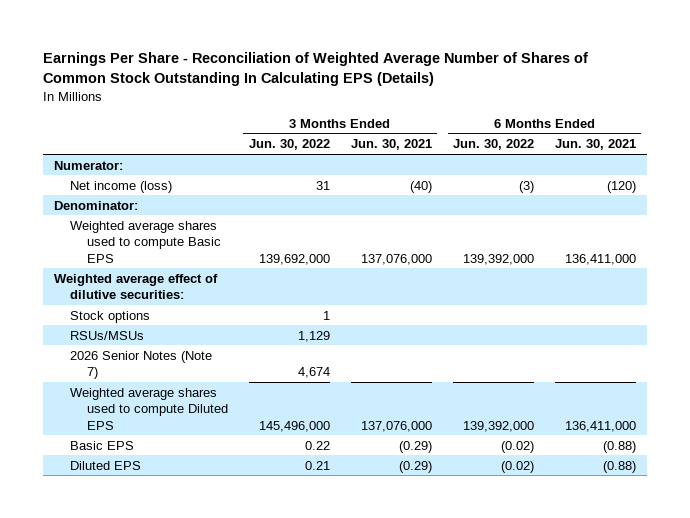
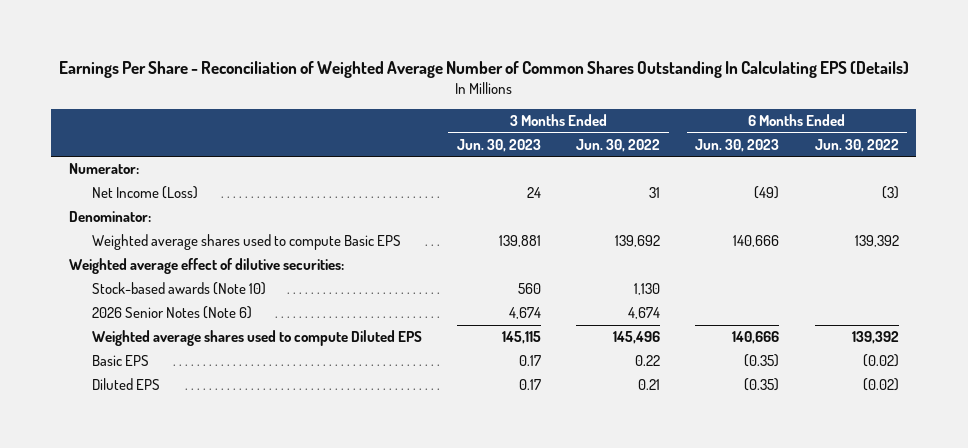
[43,52,589,87] Earnings Per Share - Reconciliation of Weighted Average Number of Shares of Common Stock Outstanding In Calculating EPS (Details) -> [58,61,909,79] Earnings Per Share - Reconciliation of Weighted Average Number of Common Shares Outstanding In Calculating EPS (Details)
[350,139,432,151] Jun. 30, 2021 -> none
[555,139,637,151] Jun. 30, 2021 -> none
none -> [457,138,542,152] Jun. 30, 2023
none -> [695,138,780,152] Jun. 30, 2023
[70,180,173,193] Net income (loss) -> [91,186,198,200] Net Income (Loss)
[258,253,330,265] 139,692,000 -> [615,235,661,248] 139,692
[463,253,535,265] 139,392,000 -> [854,235,899,248] 139,392
[70,310,151,323] Stock options -> none
[70,330,145,340] RSUs/MSUs -> none
none -> [91,282,266,296] Stock-based awards (Note 10)
[70,350,213,380] 2026 Senior Notes (Note 7) -> [91,306,252,320] 2026 Senior Notes (Note 6)
[258,420,330,432] 145,496,000 -> [613,331,661,345] 145,496
[463,420,535,432] 139,392,000 -> [851,331,899,345] 139,392

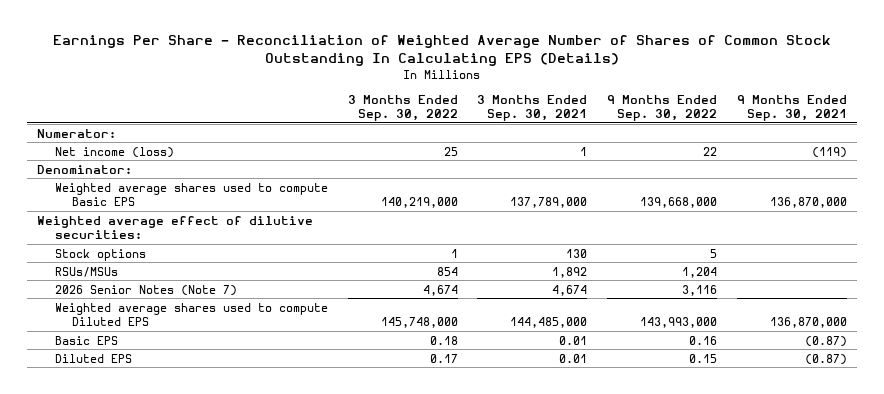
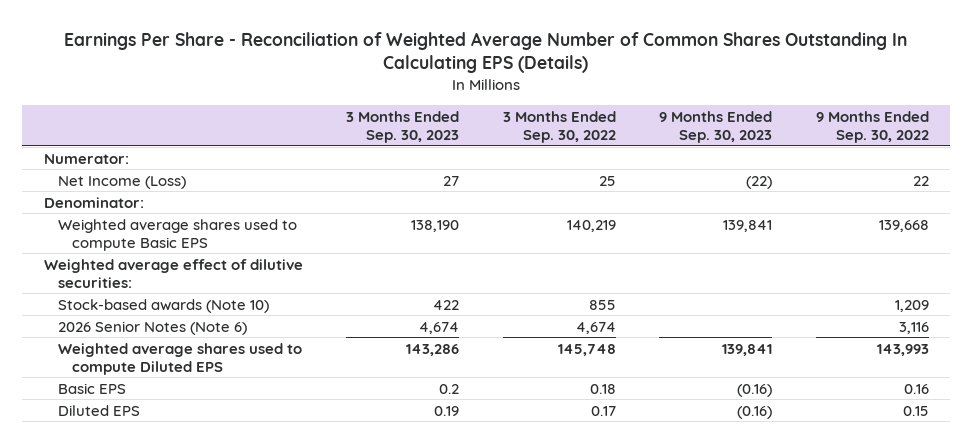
[53,35,832,66] Earnings Per Share - Reconciliation of Weighted Average Number of Shares of Common Stock Outstanding In Calculating EPS (Details) -> [64,31,908,74] Earnings Per Share - Reconciliation of Weighted Average Number of Common Shares Outstanding In Calculating EPS (Details)
[477,94,588,121] 3 Months Ended Sep. 30, 2021 -> none
[737,94,848,121] 9 Months Ended Sep. 30, 2021 -> none
none -> [346,110,460,143] 3 Months Ended Sep. 30, 2023
none -> [659,110,773,143] 9 Months Ended Sep. 30, 2023
[54,146,174,158] Net income (loss) -> [57,175,186,189] Net Income (Loss)
[380,196,458,208] 140,219,000 -> [566,219,616,232] 140,219
[640,196,718,208] 139,668,000 -> [878,219,929,232] 139,668
[54,248,146,261] Stock options -> none
[54,266,118,277] RSUs/MSUs -> none
none -> [57,298,269,313] Stock-based awards (Note 10)
[54,284,237,296] 2026 Senior Notes (Note 7) -> [57,320,247,335] 2026 Senior Notes (Note 6)
[380,316,458,328] 145,748,000 -> [557,343,616,356] 145,748
[640,316,718,328] 143,993,000 -> [876,343,929,356] 143,993

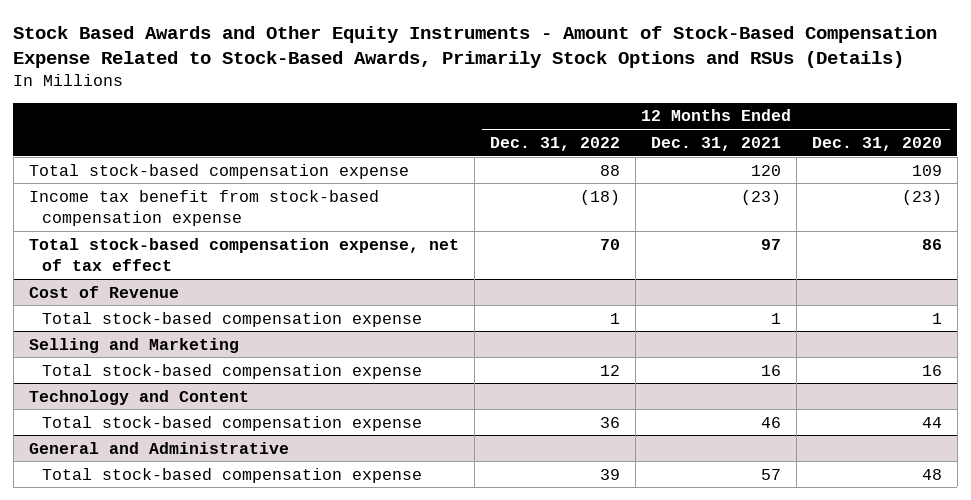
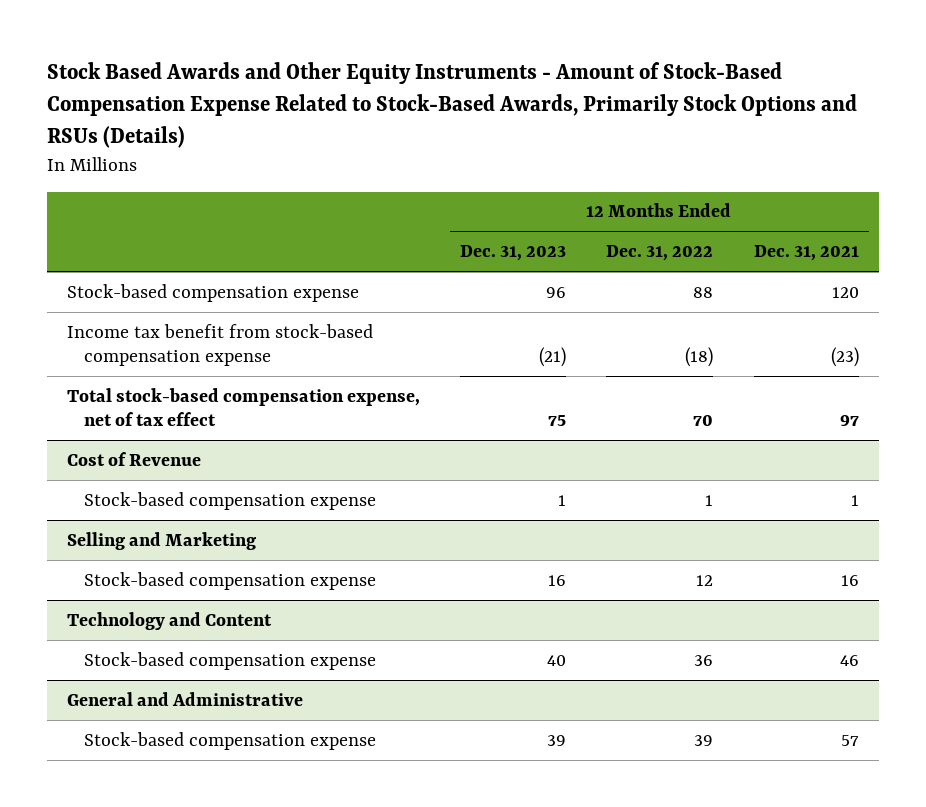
[811,136,942,151] Dec. 31, 2020 -> none
none -> [460,245,567,262] Dec. 31, 2023
[28,163,409,179] Total stock-based compensation expense -> [67,283,360,302] Stock-based compensation expense
[41,311,422,327] Total stock-based compensation expense -> [84,491,377,510] Stock-based compensation expense
[41,363,422,379] Total stock-based compensation expense -> [84,571,377,590] Stock-based compensation expense
[41,415,422,431] Total stock-based compensation expense -> [84,651,377,670] Stock-based compensation expense
[41,467,422,483] Total stock-based compensation expense -> [84,731,377,750] Stock-based compensation expense

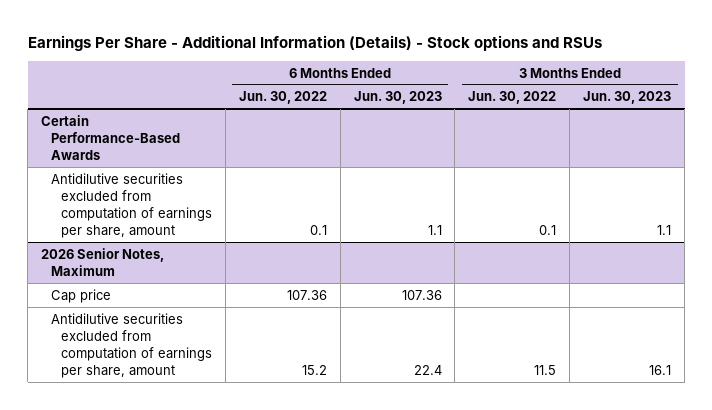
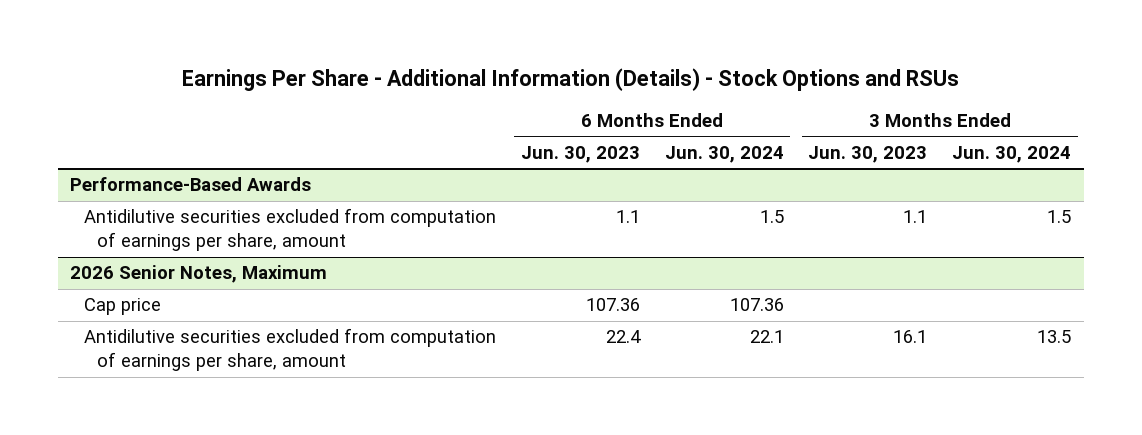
[27,34,602,51] Earnings Per Share - Additional Information (Details) - Stock options and RSUs -> [181,68,959,92] Earnings Per Share - Additional Information (Details) - Stock Options and RSUs
[238,91,327,105] Jun. 30, 2022 -> none
[468,91,557,105] Jun. 30, 2022 -> none
none -> [664,146,784,164] Jun. 30, 2024
none -> [952,146,1072,164] Jun. 30, 2024
[40,114,180,160] Certain Performance-Based Awards -> [70,177,312,192] Performance-Based Awards

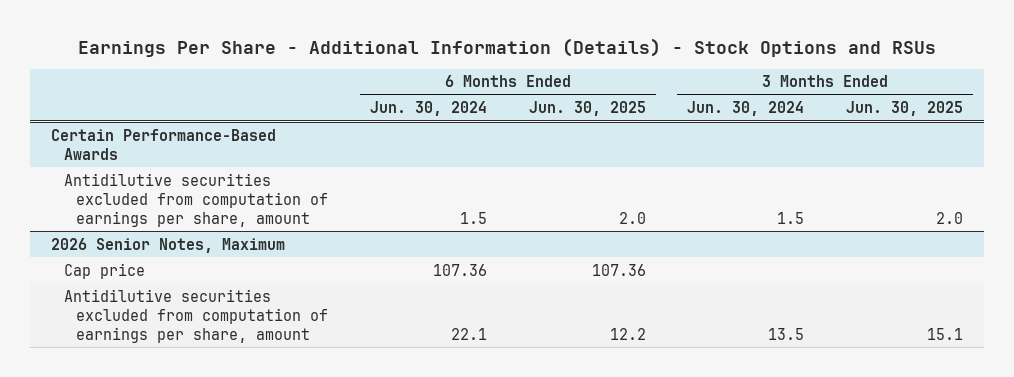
[520,146,640,164] Jun. 30, 2023 -> none
[808,146,928,164] Jun. 30, 2023 -> none
none -> [528,101,646,117] Jun. 30, 2025
none -> [845,101,963,117] Jun. 30, 2025
[70,177,312,192] Performance-Based Awards -> [50,128,276,160] Certain Performance-Based Awards

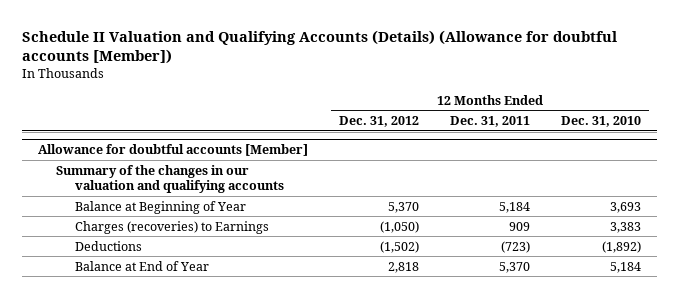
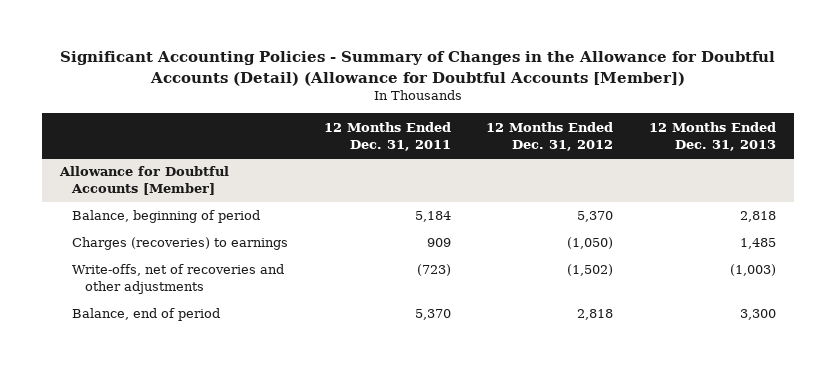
[22,29,618,65] Schedule II Valuation and Qualifying Accounts (Details) (Allowance for doubtful accounts [Member]) -> [59,51,775,86] Significant Accounting Policies - Summary of Changes in the Allowance for Doubtful Accounts (Detail) (Allowance for Doubtful Accounts [Member])
[561,116,642,128] Dec. 31, 2010 -> none
none -> [649,121,777,151] 12 Months Ended Dec. 31, 2013
[56,164,284,194] Summary of the changes in our valuation and qualifying accounts -> none
[38,144,309,157] Allowance for doubtful accounts [Member] -> [58,166,229,196] Allowance for Doubtful Accounts [Member]
[74,200,246,214] Balance at Beginning of Year -> [72,210,261,224] Balance, beginning of period
[74,220,269,234] Charges (recoveries) to Earnings -> [72,237,289,251] Charges (recoveries) to earnings
[74,240,142,251] Deductions -> [72,264,285,295] Write-offs, net of recoveries and other adjustments
[74,260,209,271] Balance at End of Year -> [72,308,221,322] Balance, end of period

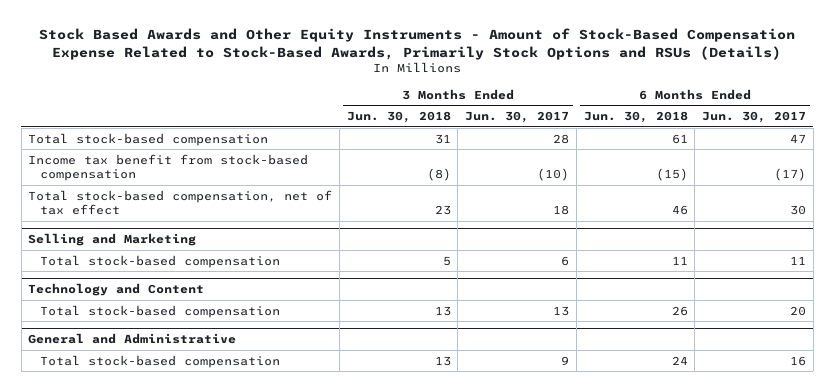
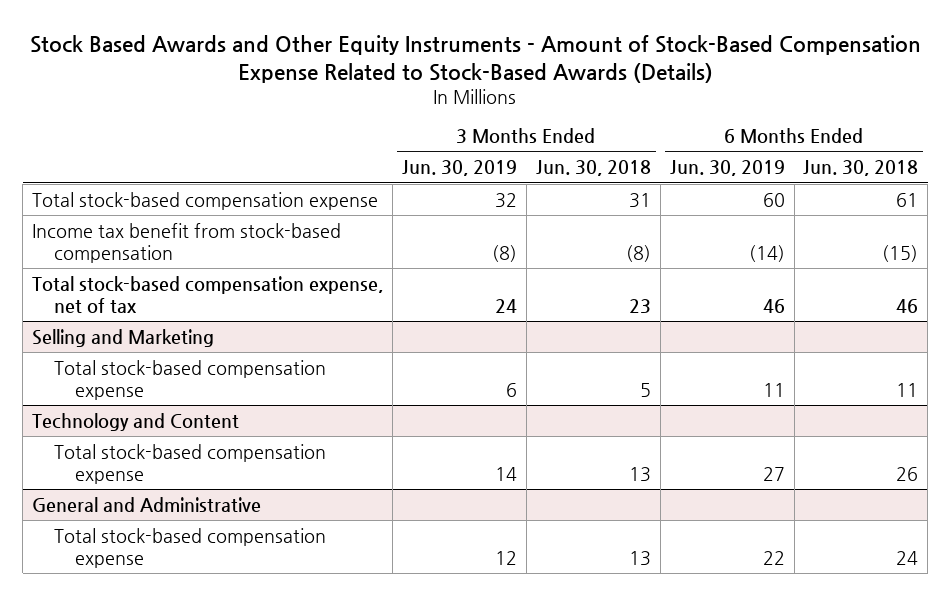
[39,27,796,60] Stock Based Awards and Other Equity Instruments - Amount of Stock-Based Compensation Expense Related to Stock-Based Awards, Primarily Stock Options and RSUs (Details) -> [30,34,922,83] Stock Based Awards and Other Equity Instruments - Amount of Stock-Based Compensation Expense Related to Stock-Based Awards (Details)
[465,110,570,123] Jun. 30, 2017 -> none
[702,110,807,123] Jun. 30, 2017 -> none
none -> [402,160,518,177] Jun. 30, 2019
none -> [669,160,785,177] Jun. 30, 2019
[28,132,269,146] Total stock-based compensation -> [32,191,379,210] Total stock-based compensation expense
[28,189,333,216] Total stock-based compensation, net of tax effect -> [32,275,384,313] Total stock-based compensation expense, net of tax
[40,254,281,268] Total stock-based compensation -> [53,359,326,400] Total stock-based compensation expense
[40,304,281,318] Total stock-based compensation -> [53,443,326,484] Total stock-based compensation expense
[40,354,281,368] Total stock-based compensation -> [53,527,326,568] Total stock-based compensation expense

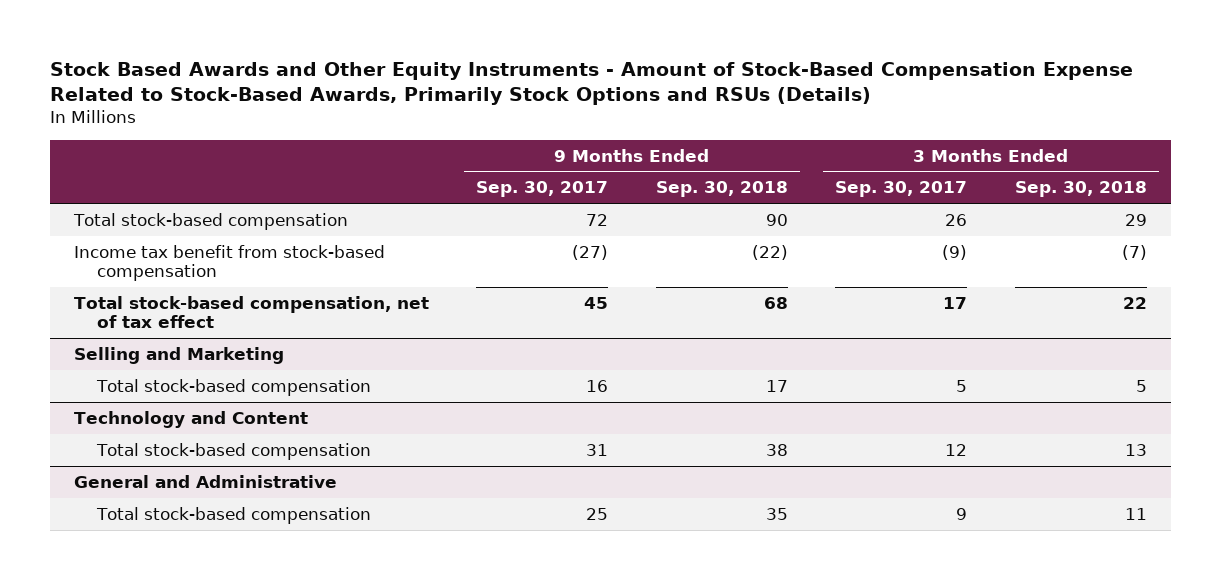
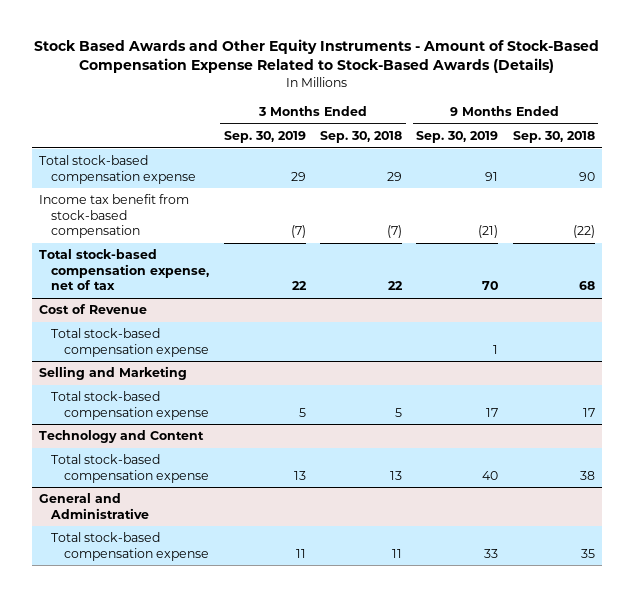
[49,61,1133,106] Stock Based Awards and Other Equity Instruments - Amount of Stock-Based Compensation Expense Related to Stock-Based Awards, Primarily Stock Options and RSUs (Details) -> [33,38,599,74] Stock Based Awards and Other Equity Instruments - Amount of Stock-Based Compensation Expense Related to Stock-Based Awards (Details)
[476,181,609,198] Sep. 30, 2017 -> none
[835,181,968,198] Sep. 30, 2017 -> none
none -> [223,130,306,143] Sep. 30, 2019
none -> [416,130,499,143] Sep. 30, 2019
[72,212,348,230] Total stock-based compensation -> [38,155,197,184] Total stock-based compensation expense
[73,295,429,329] Total stock-based compensation, net of tax effect -> [38,249,210,290] Total stock-based compensation expense, net of tax
none -> [38,304,147,315] Cost of Revenue
none -> [51,328,210,357] Total stock-based compensation expense
[95,378,371,396] Total stock-based compensation -> [51,391,210,420] Total stock-based compensation expense
[95,442,371,460] Total stock-based compensation -> [51,454,210,483] Total stock-based compensation expense
[95,506,371,524] Total stock-based compensation -> [51,532,210,561] Total stock-based compensation expense

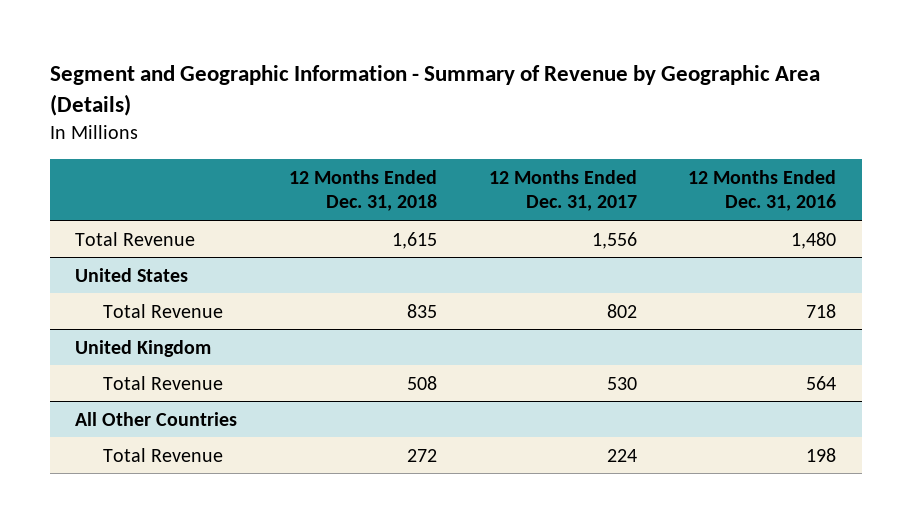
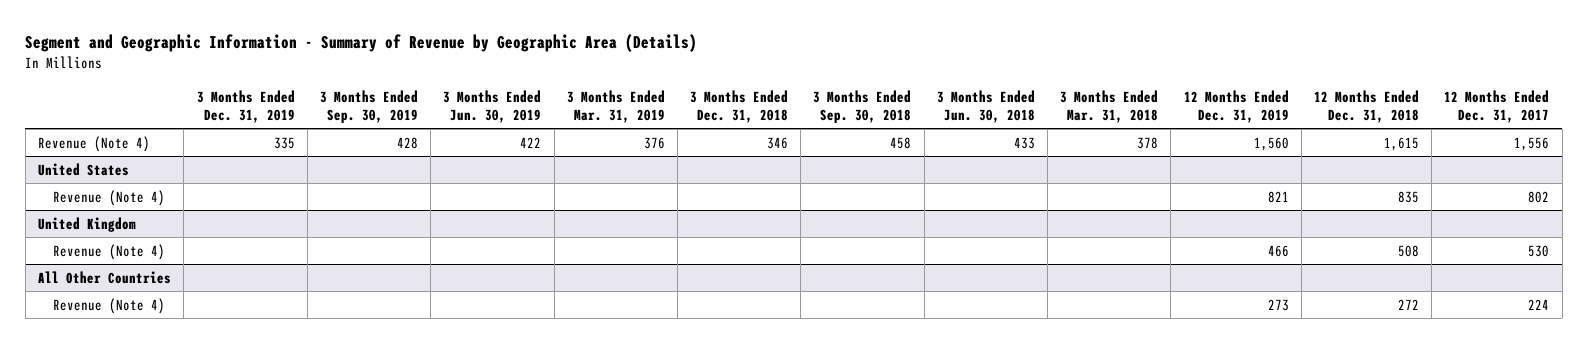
[688,169,837,212] 12 Months Ended Dec. 31, 2016 -> none
none -> [196,89,295,123] 3 Months Ended Dec. 31, 2019
none -> [319,89,418,123] 3 Months Ended Sep. 30, 2019
none -> [443,89,542,123] 3 Months Ended Jun. 30, 2019
none -> [566,89,665,123] 3 Months Ended Mar. 31, 2019
none -> [690,89,789,123] 3 Months Ended Dec. 31, 2018
none -> [813,89,912,123] 3 Months Ended Sep. 30, 2018
none -> [936,89,1035,123] 3 Months Ended Jun. 30, 2018
none -> [1060,89,1159,123] 3 Months Ended Mar. 31, 2018
none -> [1183,89,1289,123] 12 Months Ended Dec. 31, 2019
[75,231,196,246] Total Revenue -> [38,135,151,152] Revenue (Note 4)
[103,303,224,318] Total Revenue -> [53,189,166,206] Revenue (Note 4)
[103,375,224,390] Total Revenue -> [53,243,166,260] Revenue (Note 4)
[103,447,224,462] Total Revenue -> [53,297,166,314] Revenue (Note 4)

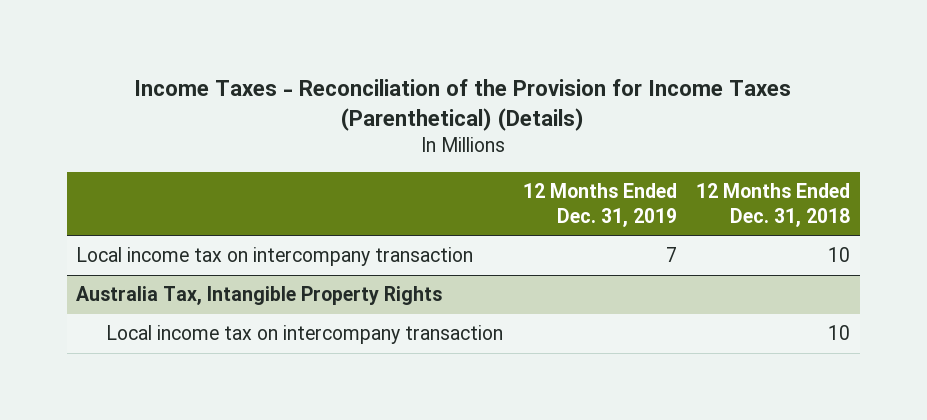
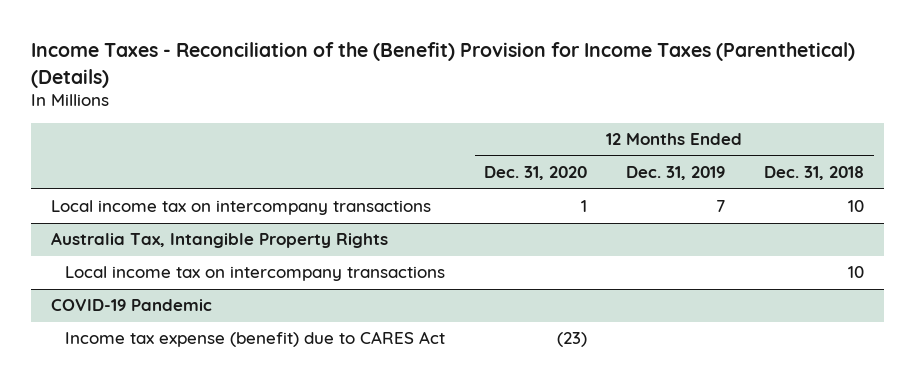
[134,79,792,132] Income Taxes - Reconciliation of the Provision for Income Taxes (Parenthetical) (Details) -> [31,42,856,88] Income Taxes - Reconciliation of the (Benefit) Provision for Income Taxes (Parenthetical) (Details)
none -> [484,166,588,181] Dec. 31, 2020
[76,247,474,267] Local income tax on intercompany transaction -> [50,200,431,216] Local income tax on intercompany transactions
[105,325,503,345] Local income tax on intercompany transaction -> [65,266,446,282] Local income tax on intercompany transactions
none -> [50,299,212,312] COVID-19 Pandemic
none -> [65,331,446,348] Income tax expense (benefit) due to CARES Act

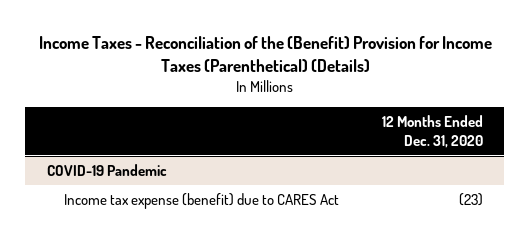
[626,166,726,181] Dec. 31, 2019 -> none
[764,166,865,181] Dec. 31, 2018 -> none
[50,200,431,216] Local income tax on intercompany transactions -> none
[50,232,388,249] Australia Tax, Intangible Property Rights -> none
[65,266,446,282] Local income tax on intercompany transactions -> none

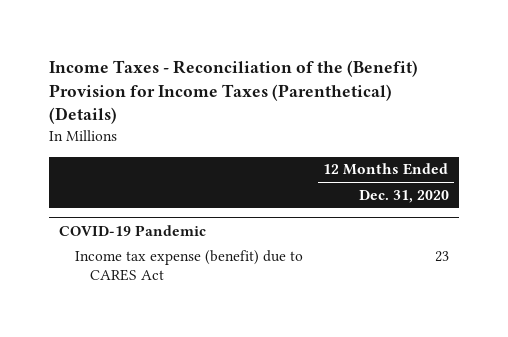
[458,193,483,207] (23) -> [434,250,449,262] 23

